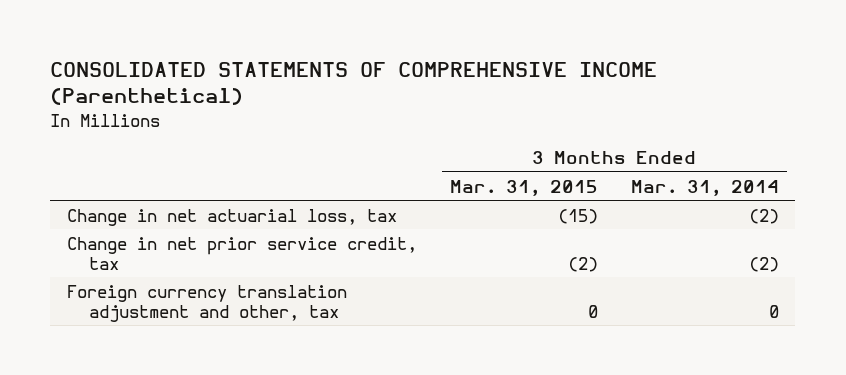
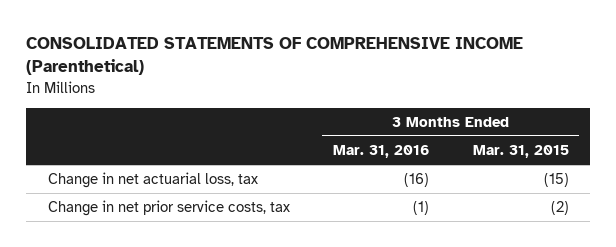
[630,179,779,196] Mar. 31, 2014 -> none
none -> [333,145,430,159] Mar. 31, 2016
[66,284,347,322] Foreign currency translation adjustment and other, tax -> none
[66,236,417,270] Change in net prior service credit, tax -> [47,200,290,217] Change in net prior service costs, tax

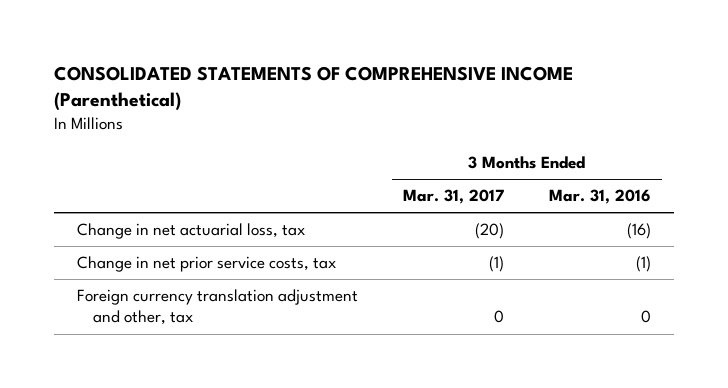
[472,145,569,159] Mar. 31, 2015 -> none
none -> [402,189,504,205] Mar. 31, 2017
none -> [76,289,358,326] Foreign currency translation adjustment and other, tax

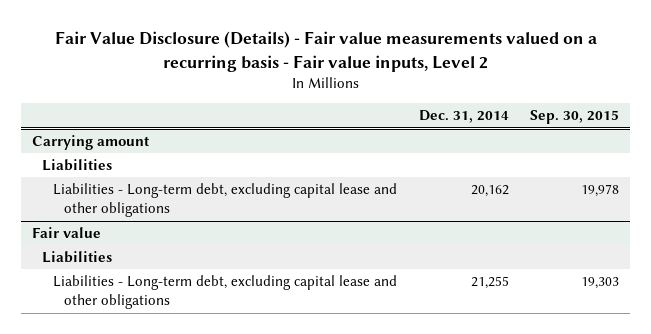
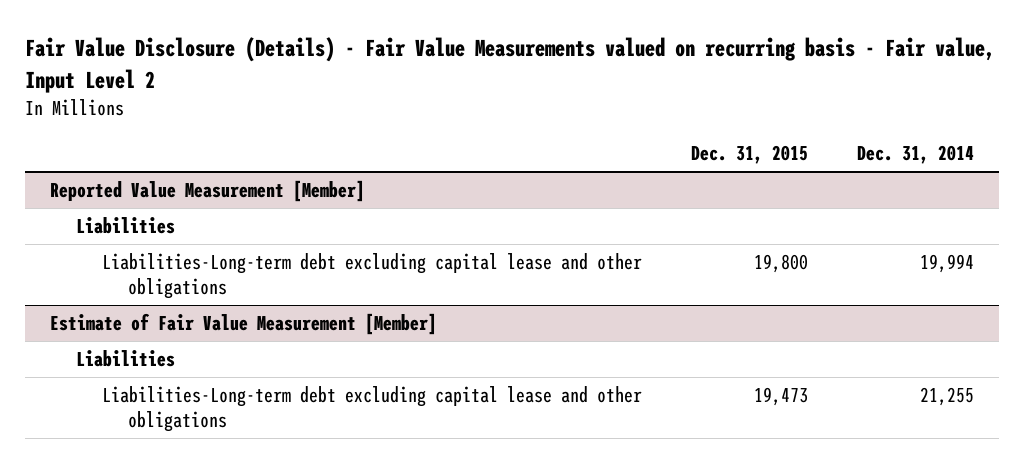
[54,31,597,72] Fair Value Disclosure (Details) - Fair value measurements valued on a recurring basis - Fair value inputs, Level 2 -> [25,37,996,93] Fair Value Disclosure (Details) - Fair Value Measurements valued on recurring basis - Fair value, Input Level 2
[530,110,620,125] Sep. 30, 2015 -> none
none -> [691,145,809,165] Dec. 31, 2015
[31,135,150,151] Carrying amount -> [49,180,365,203] Reported Value Measurement [Member]
[53,183,398,218] Liabilities - Long-term debt, excluding capital lease and other obligations -> [101,253,642,299] Liabilities-Long-term debt excluding capital lease and other obligations
[470,185,509,198] 20,162 -> [920,254,975,274] 19,994
[31,227,101,239] Fair value -> [49,313,437,336] Estimate of Fair Value Measurement [Member]
[53,275,398,310] Liabilities - Long-term debt, excluding capital lease and other obligations -> [101,386,642,432] Liabilities-Long-term debt excluding capital lease and other obligations

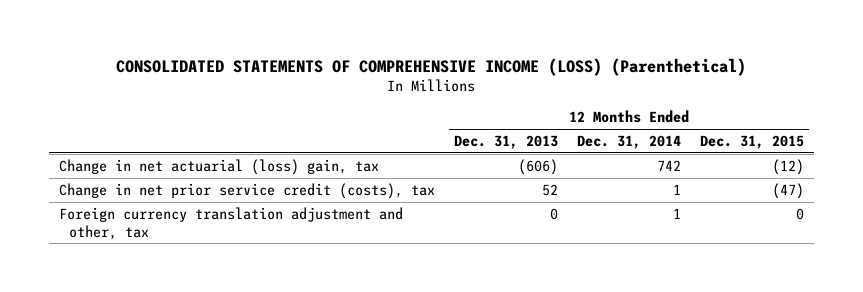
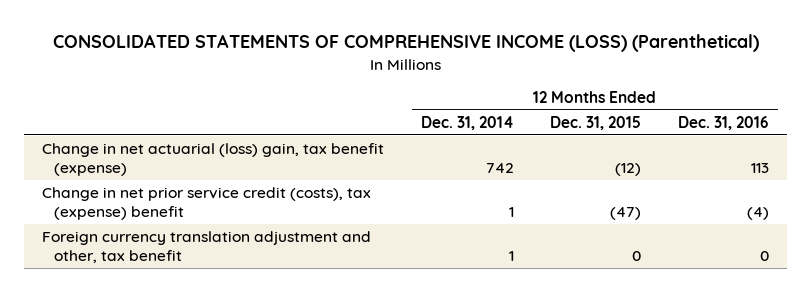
[453,135,558,150] Dec. 31, 2013 -> none
none -> [677,115,769,130] Dec. 31, 2016
[58,158,379,175] Change in net actuarial (loss) gain, tax -> [42,142,385,177] Change in net actuarial (loss) gain, tax benefit (expense)
[58,182,435,199] Change in net prior service credit (costs), tax -> [42,186,372,221] Change in net prior service credit (costs), tax (expense) benefit
[58,206,403,240] Foreign currency translation adjustment and other, tax -> [42,230,372,264] Foreign currency translation adjustment and other, tax benefit

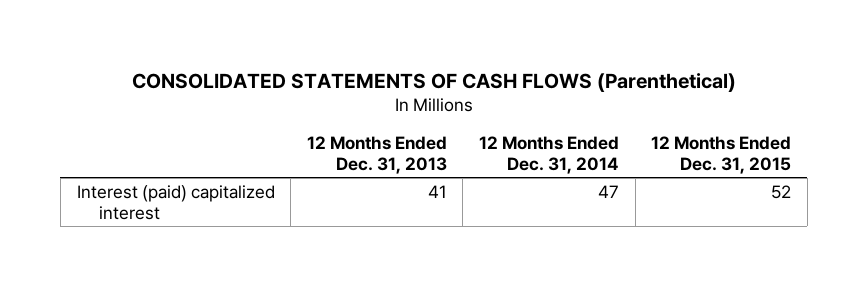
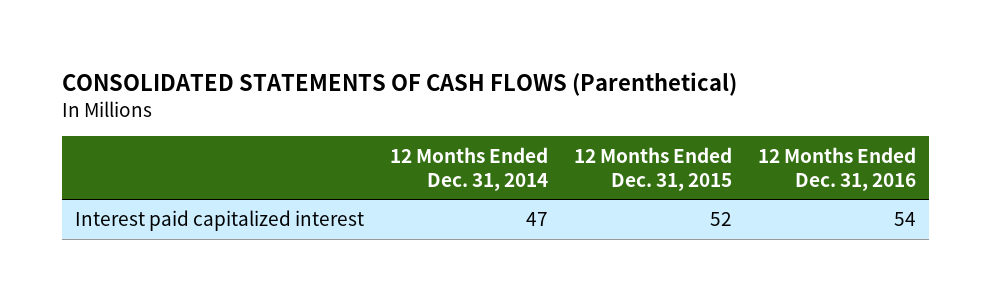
[306,135,447,174] 12 Months Ended Dec. 31, 2013 -> none
none -> [757,146,916,192] 12 Months Ended Dec. 31, 2016
[76,184,275,221] Interest (paid) capitalized interest -> [74,210,364,232] Interest paid capitalized interest

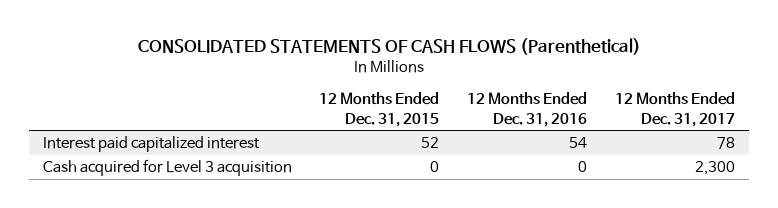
[389,146,548,192] 12 Months Ended Dec. 31, 2014 -> none
none -> [615,92,736,127] 12 Months Ended Dec. 31, 2017
none -> [42,159,292,177] Cash acquired for Level 3 acquisition

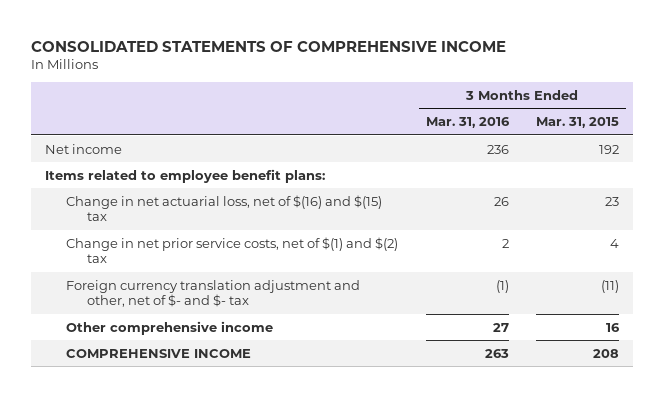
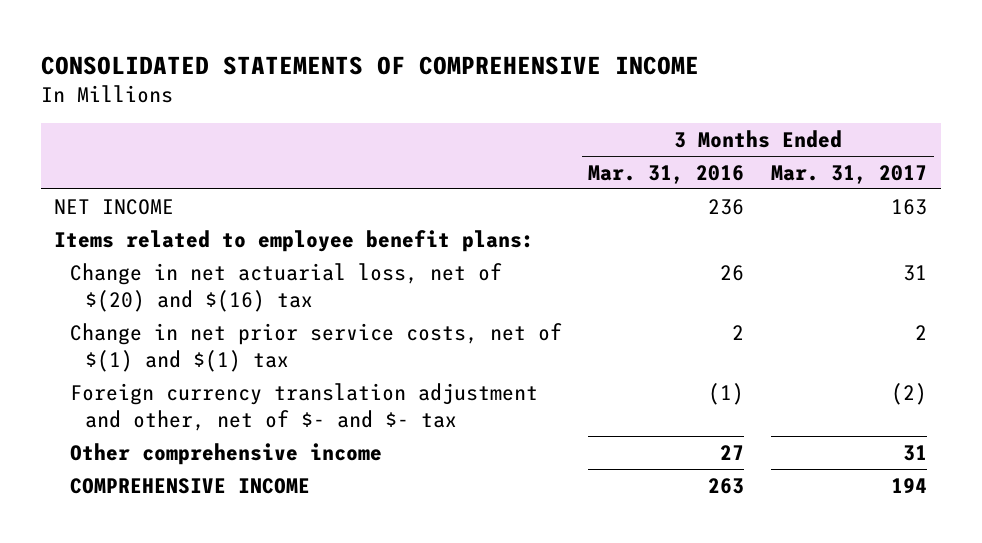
[536,117,620,129] Mar. 31, 2015 -> none
none -> [771,165,928,185] Mar. 31, 2017
[45,143,123,154] Net income -> [54,198,175,215] NET INCOME
[65,194,382,222] Change in net actuarial loss, net of $(16) and $(15) tax -> [69,262,502,312] Change in net actuarial loss, net of $(20) and $(16) tax
[65,236,398,264] Change in net prior service costs, net of $(1) and $(2) tax -> [69,322,562,372] Change in net prior service costs, net of $(1) and $(1) tax

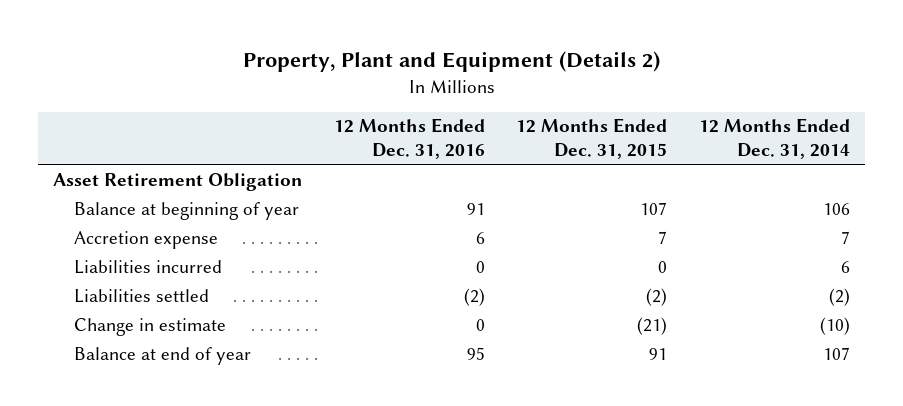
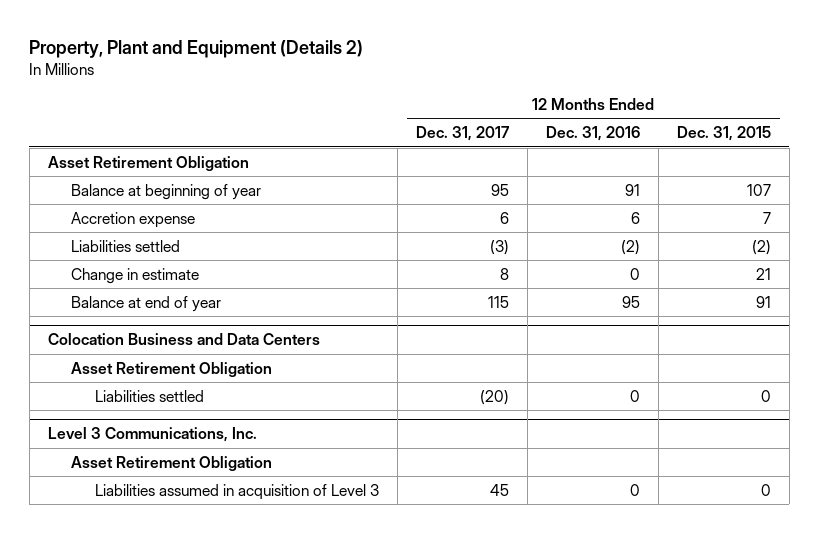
[698,118,850,159] 12 Months Ended Dec. 31, 2014 -> none
none -> [415,126,509,142] Dec. 31, 2017
[73,259,222,274] Liabilities incurred -> none
[637,316,668,335] (21) -> [755,267,771,280] 21
none -> [47,333,320,346] Colocation Business and Data Centers
none -> [71,361,273,377] Asset Retirement Obligation
none -> [95,389,205,402] Liabilities settled
none -> [47,427,257,443] Level 3 Communications, Inc.
none -> [71,455,273,471] Asset Retirement Obligation
none -> [95,483,380,500] Liabilities assumed in acquisition of Level 3

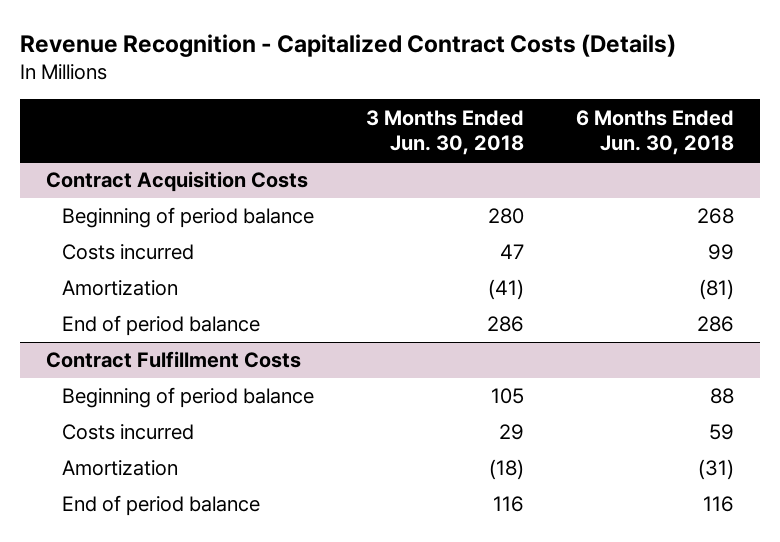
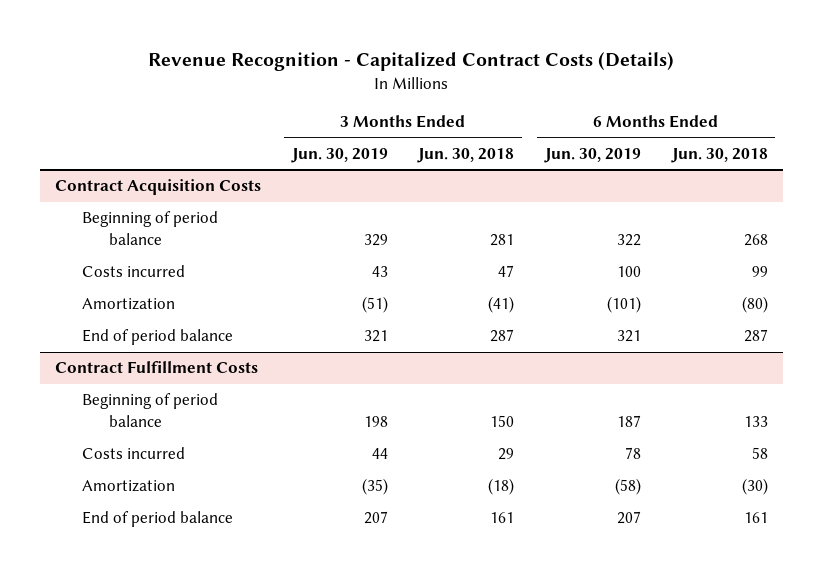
none -> [290,147,388,163] Jun. 30, 2019
none -> [544,147,642,163] Jun. 30, 2019
[488,208,525,225] 280 -> [490,234,515,247] 281
[699,279,735,301] (81) -> [741,296,768,314] (80)
[487,316,525,333] 286 -> [490,329,515,343] 287
[697,316,735,333] 286 -> [743,329,768,343] 287
[491,388,525,405] 105 -> [490,415,515,428] 150
[710,388,735,405] 88 -> [743,416,768,428] 133
[709,424,735,441] 59 -> [751,447,768,460] 58
[698,459,735,481] (31) -> [741,478,768,496] (30)
[493,496,525,513] 116 -> [490,512,515,524] 161
[703,496,735,513] 116 -> [743,512,768,524] 161

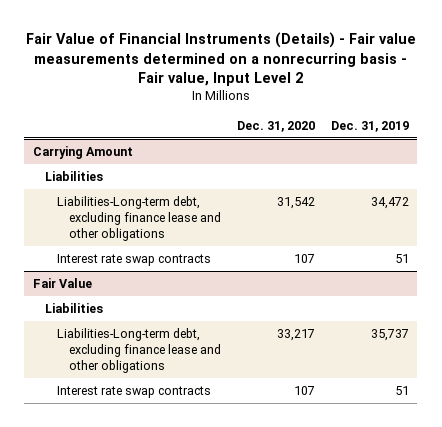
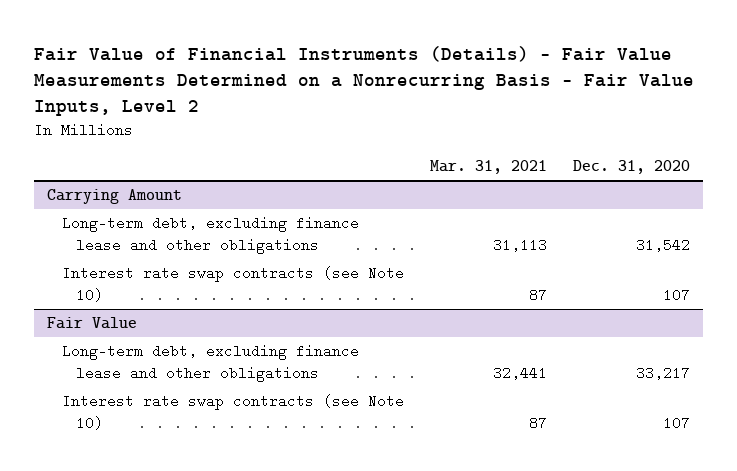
[25,32,416,87] Fair Value of Financial Instruments (Details) - Fair value measurements determined on a nonrecurring basis - Fair value, Input Level 2 -> [33,45,694,117] Fair Value of Financial Instruments (Details) - Fair Value Measurements Determined on a Nonrecurring Basis - Fair Value Inputs, Level 2
[331,120,410,132] Dec. 31, 2019 -> none
none -> [429,160,547,175] Mar. 31, 2021
[44,170,103,181] Liabilities -> none
[56,195,221,242] Liabilities-Long-term debt, excluding finance lease and other obligations -> [61,216,359,255] Long-term debt, excluding finance lease and other obligations
[56,253,211,266] Interest rate swap contracts -> [61,266,404,303] Interest rate swap contracts (see Note 10)
[44,302,103,313] Liabilities -> none
[56,327,221,374] Liabilities-Long-term debt, excluding finance lease and other obligations -> [61,344,359,383] Long-term debt, excluding finance lease and other obligations
[56,385,211,398] Interest rate swap contracts -> [61,394,404,431] Interest rate swap contracts (see Note 10)

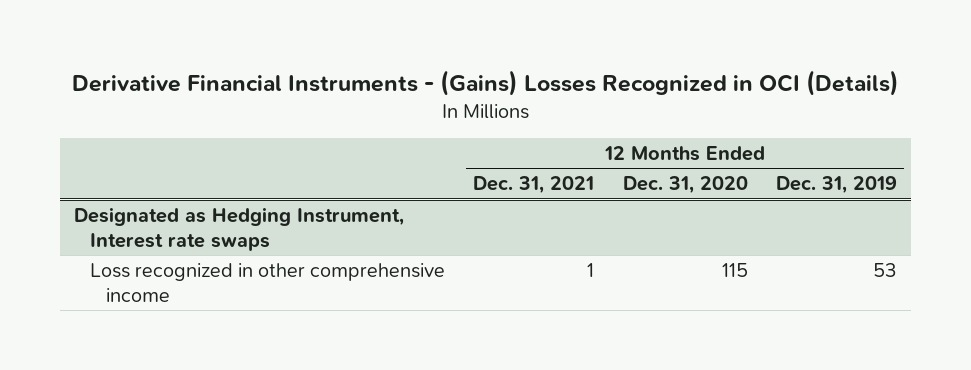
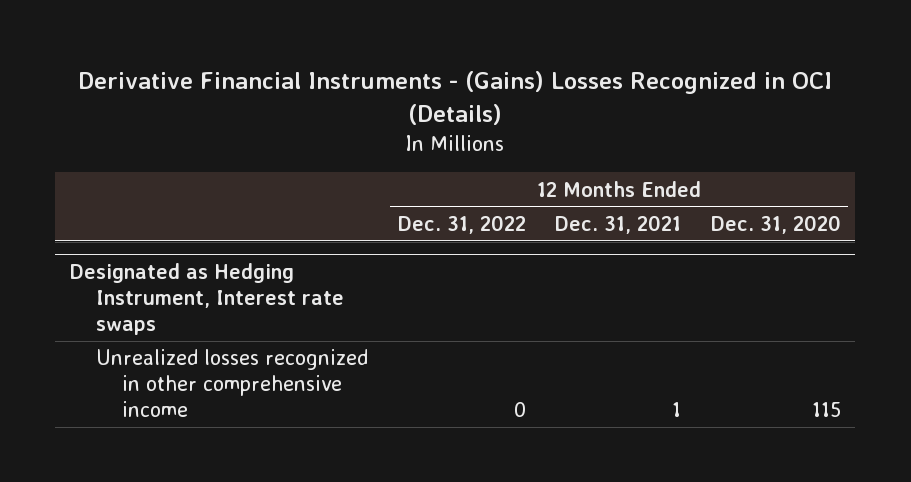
[775,176,897,195] Dec. 31, 2019 -> none
none -> [397,214,526,234] Dec. 31, 2022
[90,263,446,302] Loss recognized in other comprehensive income -> [96,349,369,418] Unrealized losses recognized in other comprehensive income

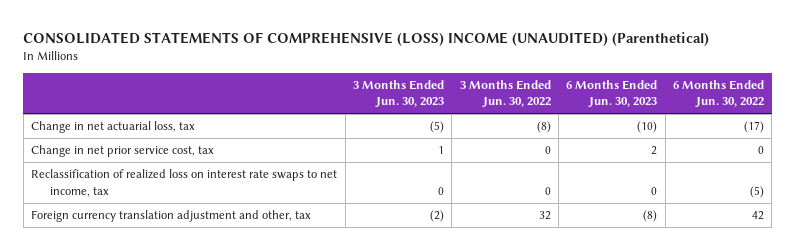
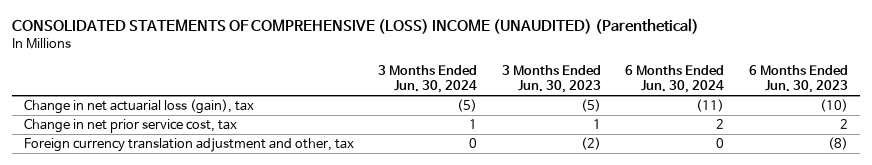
[459,79,551,109] 3 Months Ended Jun. 30, 2022 -> none
[673,79,765,109] 6 Months Ended Jun. 30, 2022 -> none
none -> [378,65,478,94] 3 Months Ended Jun. 30, 2024
none -> [625,65,725,94] 6 Months Ended Jun. 30, 2024
[31,121,196,134] Change in net actuarial loss, tax -> [24,99,255,115] Change in net actuarial loss (gain), tax
[31,169,338,197] Reclassification of realized loss on interest rate swaps to net income, tax -> none

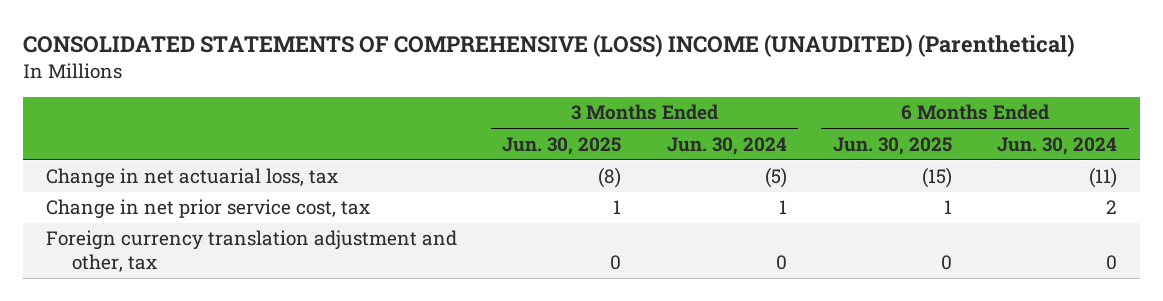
[501,65,601,94] 3 Months Ended Jun. 30, 2023 -> none
[748,65,848,94] 6 Months Ended Jun. 30, 2023 -> none
none -> [502,136,622,155] Jun. 30, 2025
none -> [832,136,952,155] Jun. 30, 2025
[24,99,255,115] Change in net actuarial loss (gain), tax -> [45,168,338,189] Change in net actuarial loss, tax

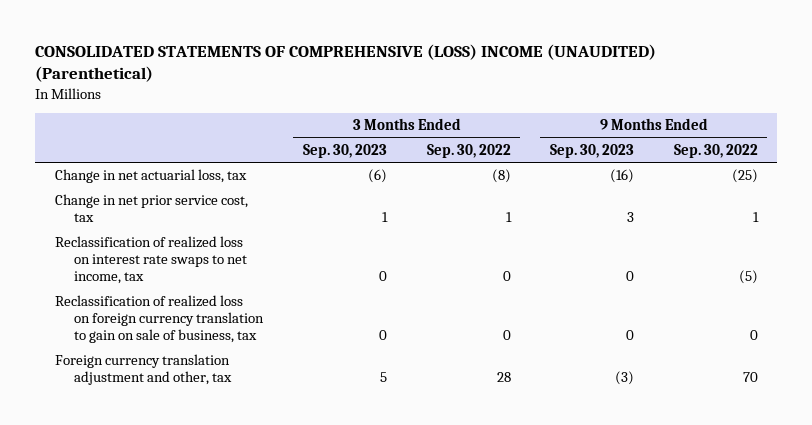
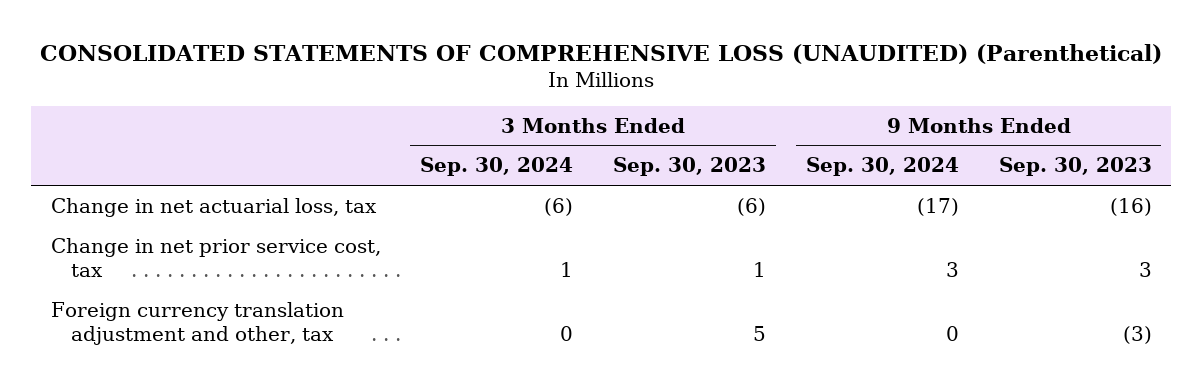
[35,44,657,83] CONSOLIDATED STATEMENTS OF COMPREHENSIVE (LOSS) INCOME (UNAUDITED) (Parenthetical) -> [40,43,1163,64] CONSOLIDATED STATEMENTS OF COMPREHENSIVE LOSS (UNAUDITED) (Parenthetical)
[426,143,511,158] Sep. 30, 2022 -> none
[673,143,758,158] Sep. 30, 2022 -> none
none -> [420,157,574,177] Sep. 30, 2024
none -> [805,157,959,177] Sep. 30, 2024
[54,236,248,285] Reclassification of realized loss on interest rate swaps to net income, tax -> none
[54,295,265,344] Reclassification of realized loss on foreign currency translation to gain on sale of business, tax -> none

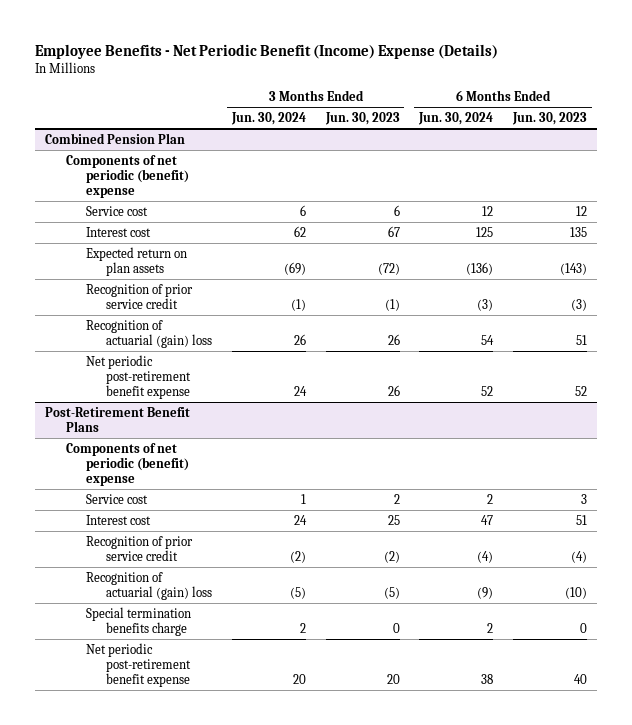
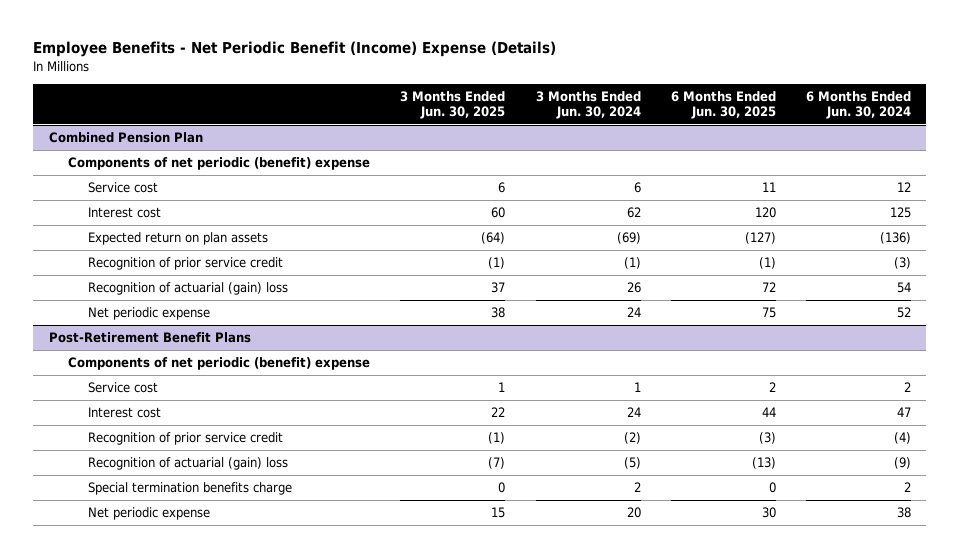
[324,112,400,126] Jun. 30, 2023 -> none
[511,112,587,126] Jun. 30, 2023 -> none
none -> [400,90,506,120] 3 Months Ended Jun. 30, 2025
none -> [670,90,776,120] 6 Months Ended Jun. 30, 2025
[85,354,192,400] Net periodic post-retirement benefit expense -> [87,307,210,321] Net periodic expense
[85,642,192,688] Net periodic post-retirement benefit expense -> [87,507,210,521] Net periodic expense

